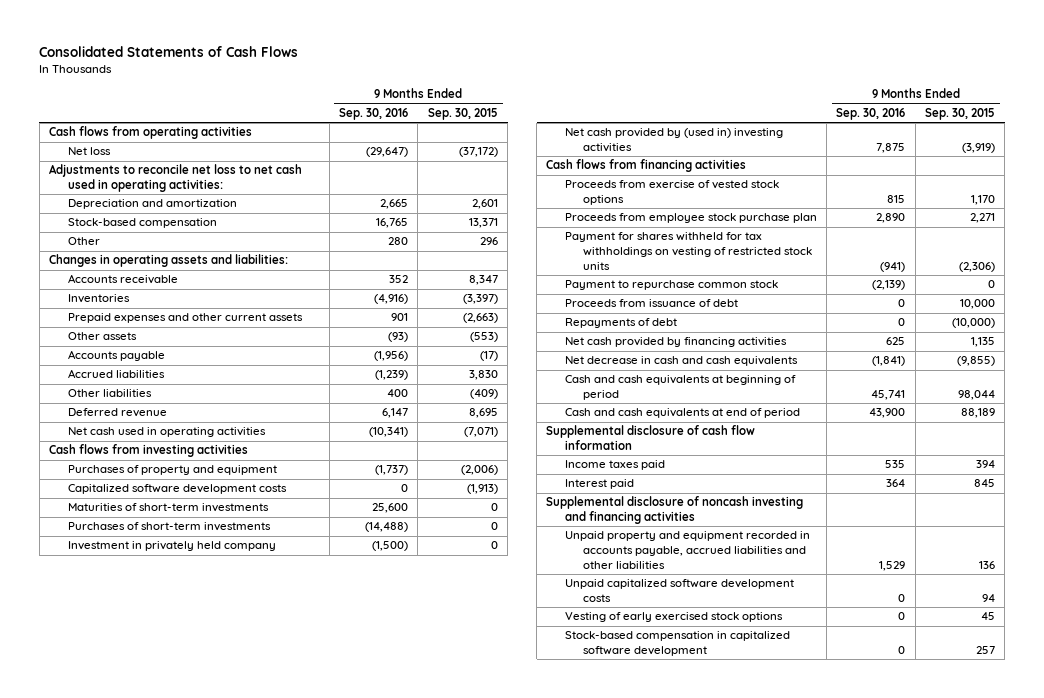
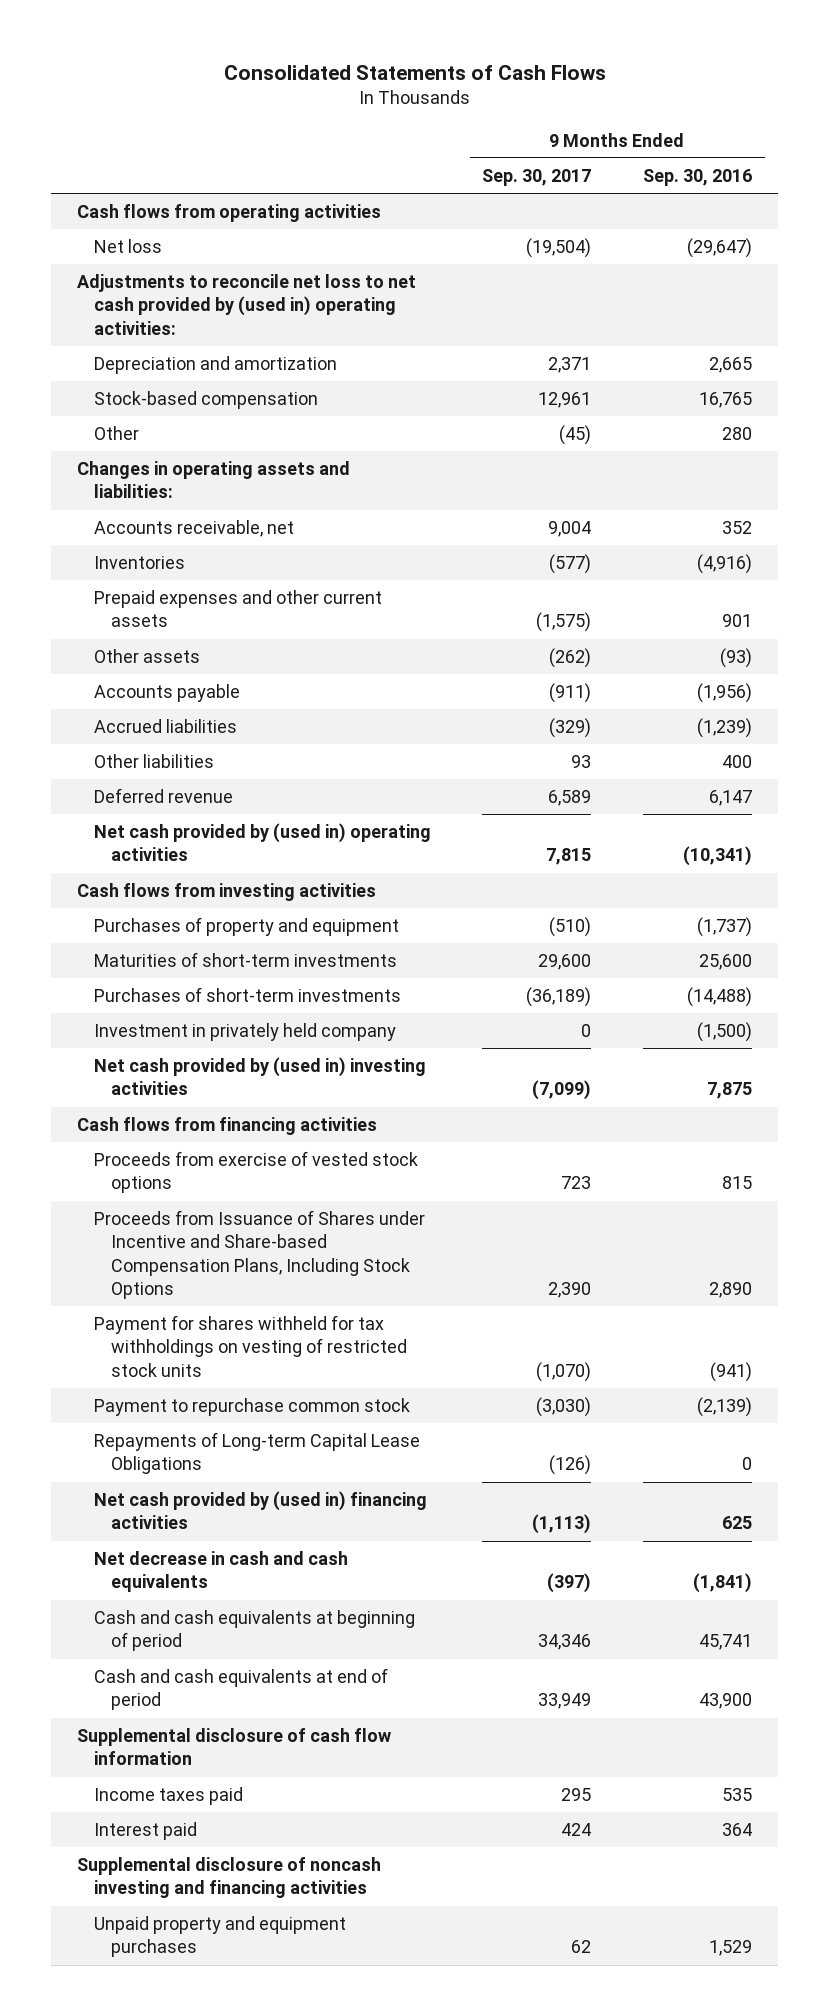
[427,107,498,120] Sep. 30, 2015 -> none
none -> [482,168,592,186] Sep. 30, 2017
[49,164,303,193] Adjustments to reconcile net loss to net cash used in operating activities: -> [77,274,417,335] Adjustments to reconcile net loss to net cash provided by (used in) operating activities:
[67,274,178,285] Accounts receivable -> [93,520,294,538] Accounts receivable, net
[67,427,266,438] Net cash used in operating activities -> [93,823,431,862] Net cash provided by (used in) operating activities
[67,484,287,495] Capitalized software development costs -> none
[564,213,817,224] Proceeds from employee stock purchase plan -> [93,1210,425,1300] Proceeds from Issuance of Shares under Incentive and Share-based Compensation Plans, Including Stock Options
[564,299,738,308] Proceeds from issuance of debt -> none
[564,318,677,329] Repayments of debt -> none
none -> [93,1432,420,1475] Repayments of Long-term Capital Lease Obligations
[564,337,787,348] Net cash provided by financing activities -> [93,1491,427,1530] Net cash provided by (used in) financing activities
[564,579,794,603] Unpaid capitalized software development costs -> none
[564,612,783,623] Vesting of early exercised stock options -> none
[564,631,790,657] Stock-based compensation in capitalized software development -> none
[564,531,810,569] Unpaid property and equipment recorded in accounts payable, accrued liabilities and other liabilities -> [93,1916,346,1958] Unpaid property and equipment purchases

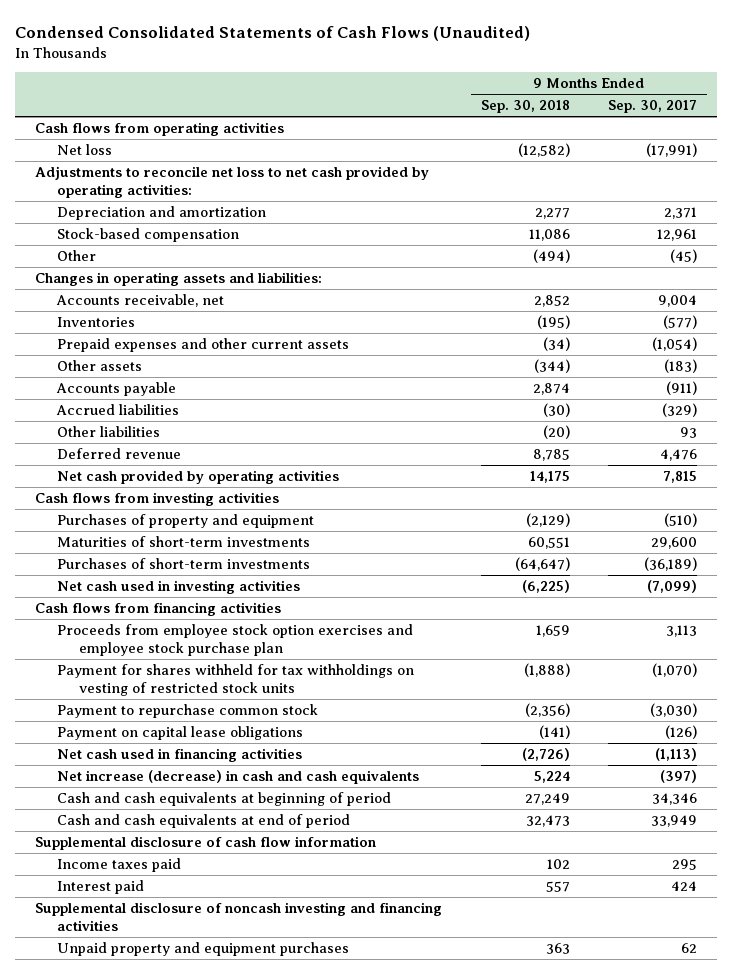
[223,64,606,80] Consolidated Statements of Cash Flows -> [15,25,531,41] Condensed Consolidated Statements of Cash Flows (Unaudited)
[642,168,752,186] Sep. 30, 2016 -> none
none -> [480,100,570,114] Sep. 30, 2018
[526,238,592,259] (19,504) -> [646,143,698,158] (17,991)
[77,274,417,335] Adjustments to reconcile net loss to net cash provided by (used in) operating activities: -> [34,166,429,198] Adjustments to reconcile net loss to net cash provided by operating activities:
[536,612,592,633] (1,575) -> [652,337,698,352] (1,054)
[549,648,592,669] (262) -> [664,359,698,374] (183)
[548,790,592,807] 6,589 -> [660,449,698,462] 4,476
[93,823,431,862] Net cash provided by (used in) operating activities -> [56,470,339,485] Net cash provided by operating activities
[93,1023,396,1042] Investment in privately held company -> none
[93,1057,426,1096] Net cash provided by (used in) investing activities -> [56,580,300,595] Net cash used in investing activities
[93,1151,418,1194] Proceeds from exercise of vested stock options -> none
[93,1210,425,1300] Proceeds from Issuance of Shares under Incentive and Share-based Compensation Plans, Including Stock Options -> [56,624,413,656] Proceeds from employee stock option exercises and employee stock purchase plan
[548,1282,592,1299] 2,390 -> [666,625,698,638] 3,113
[93,1432,420,1475] Repayments of Long-term Capital Lease Obligations -> [56,726,303,741] Payment on capital lease obligations
[93,1491,427,1530] Net cash provided by (used in) financing activities -> [56,748,302,763] Net cash used in financing activities
[93,1551,348,1593] Net decrease in cash and cash equivalents -> [56,770,419,785] Net increase (decrease) in cash and cash equivalents

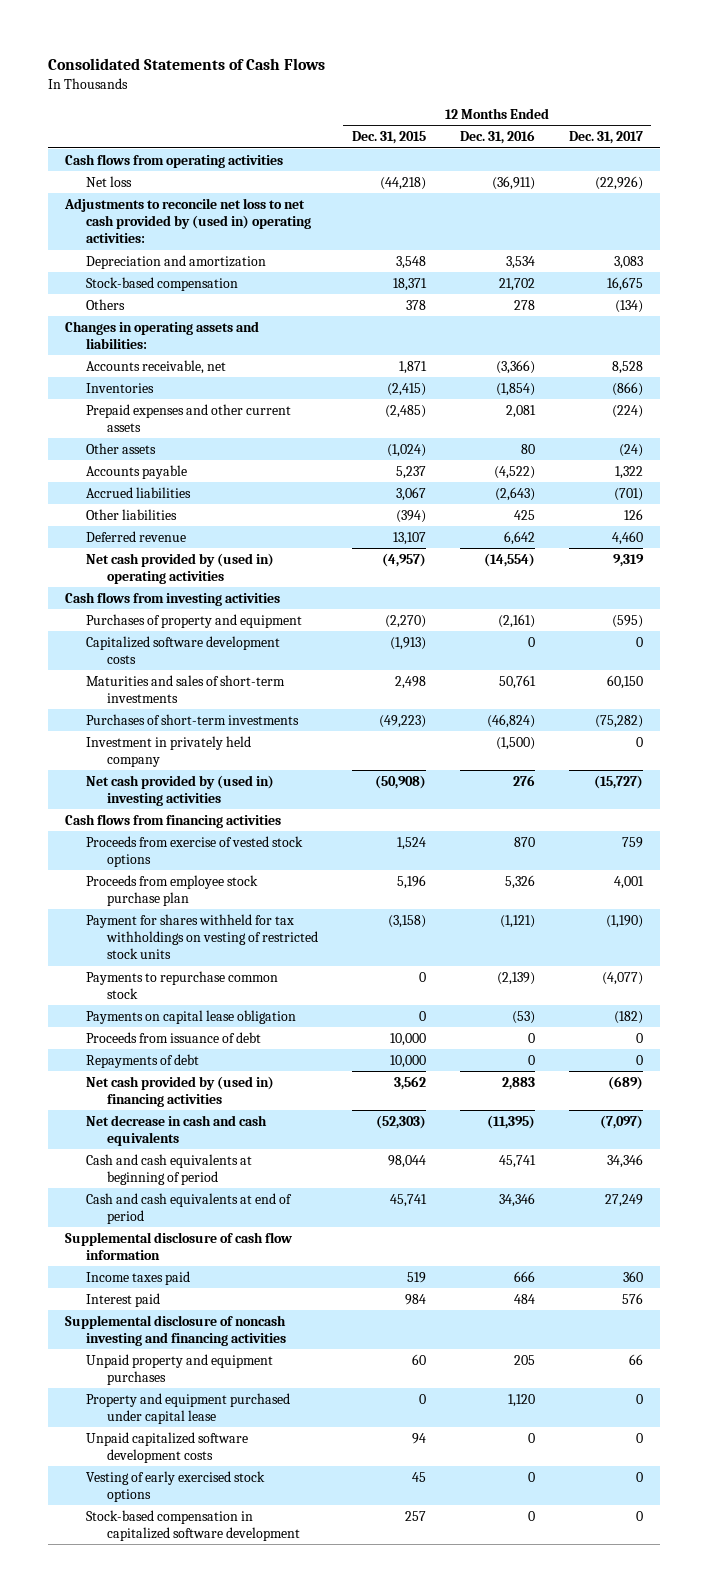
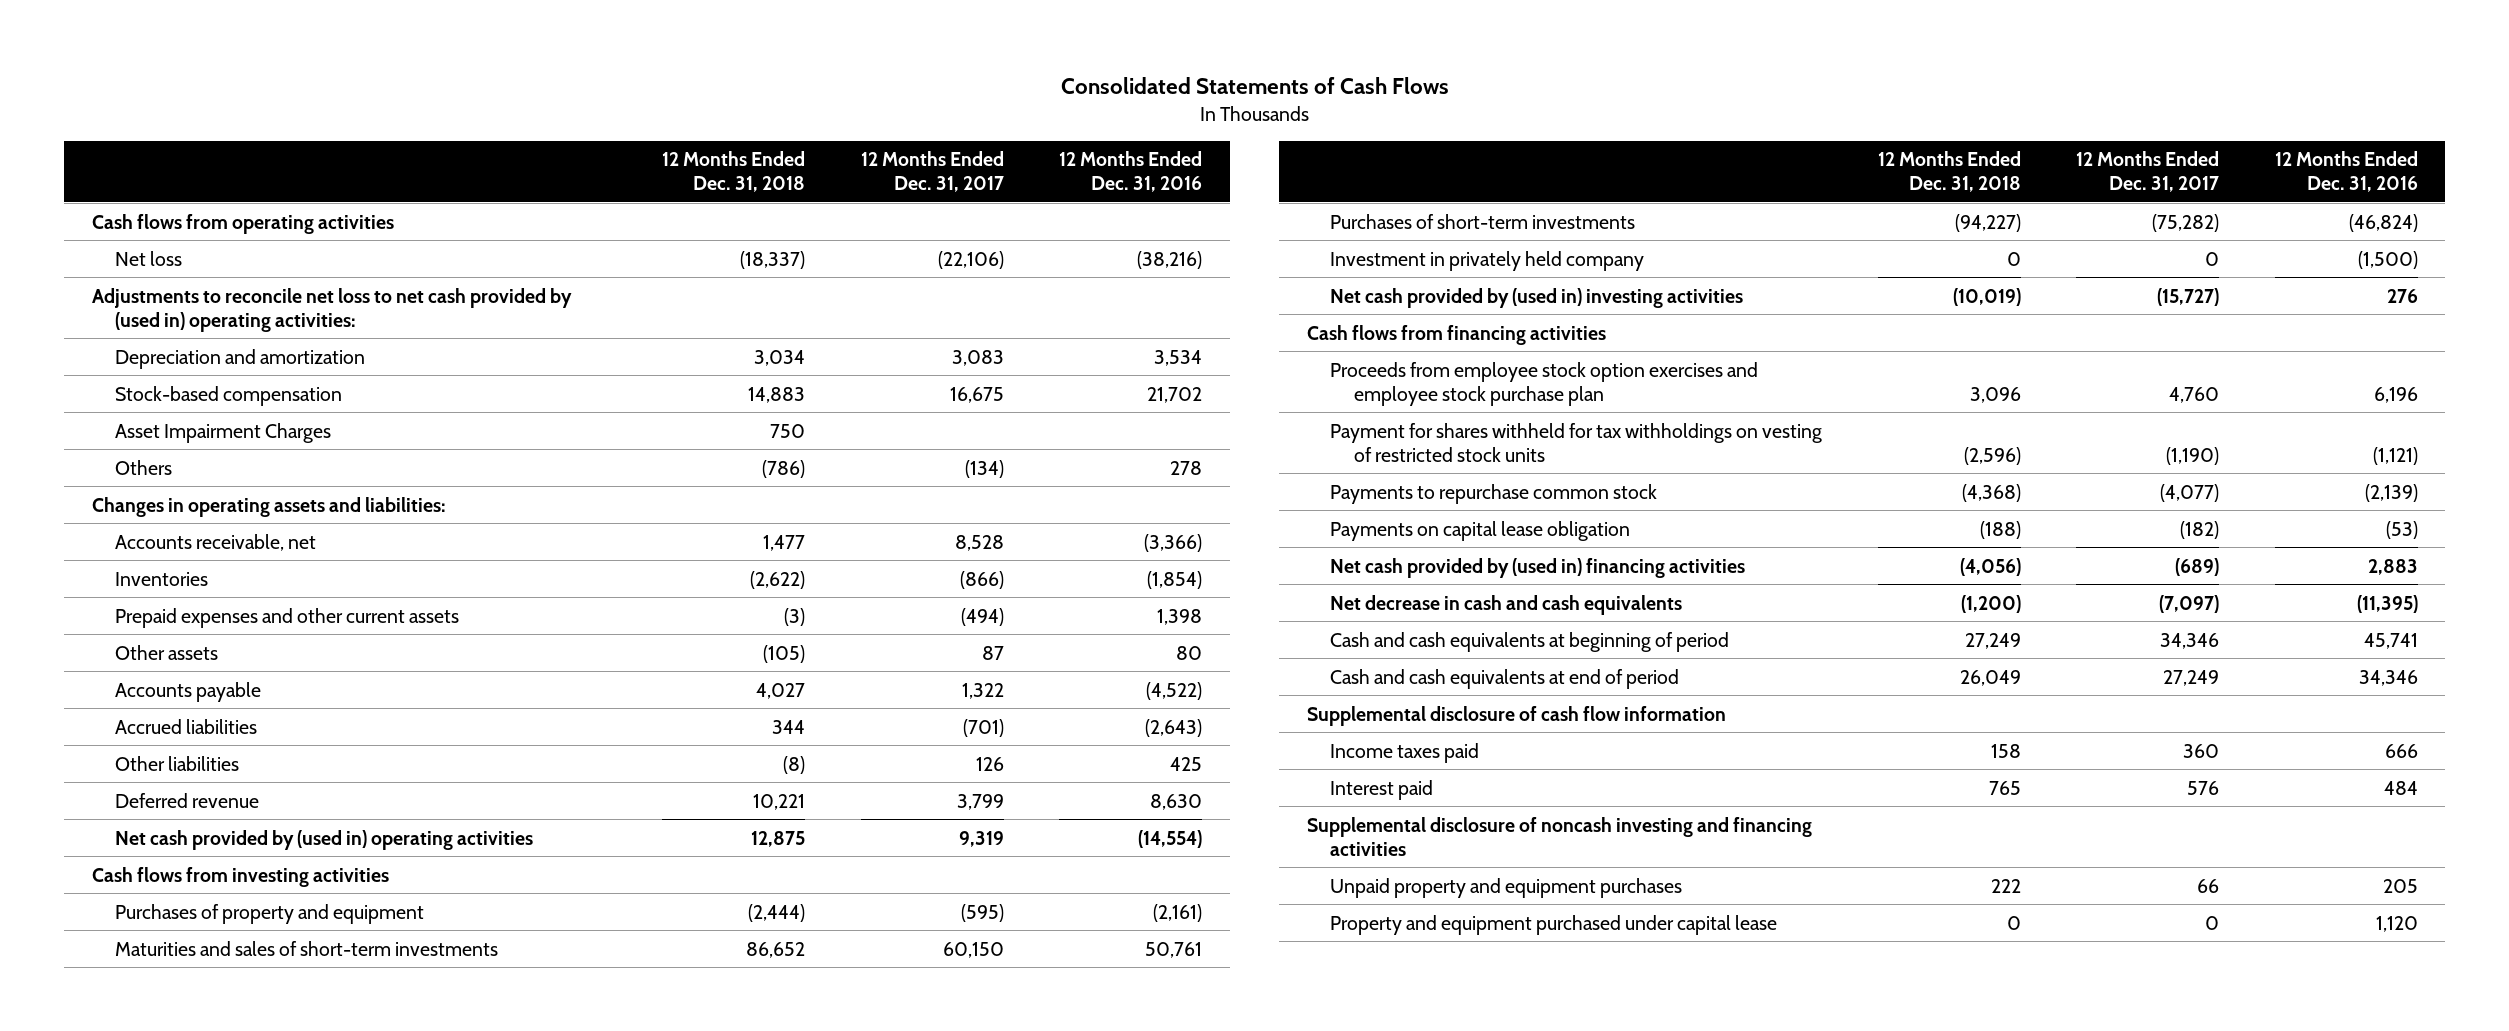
[351,131,426,145] Dec. 31, 2015 -> none
none -> [662,151,806,193] 12 Months Ended Dec. 31, 2018
[491,175,535,190] (36,911) -> [1137,250,1203,269] (38,216)
[594,175,643,190] (22,926) -> [937,250,1004,269] (22,106)
none -> [114,422,331,443] Asset Impairment Charges
[505,404,536,418] 2,081 -> [1157,608,1203,625] 1,398
[611,404,643,418] (224) -> [960,607,1004,626] (494)
[618,443,643,457] (24) -> [981,645,1004,660] 87
[503,530,535,545] 6,642 -> [1150,793,1203,810] 8,630
[611,530,643,545] 4,460 -> [956,793,1004,810] 3,799
[85,635,280,665] Capitalized software development costs -> none
[85,835,303,868] Proceeds from exercise of vested stock options -> none
[85,874,258,907] Proceeds from employee stock purchase plan -> [1330,361,1759,406] Proceeds from employee stock option exercises and employee stock purchase plan
[504,874,535,889] 5,326 -> [2373,386,2418,403] 6,196
[613,875,644,889] 4,001 -> [2169,386,2220,403] 4,760
[85,1031,261,1043] Proceeds from issuance of debt -> none
[85,1053,199,1068] Repayments of debt -> none
[85,1431,248,1464] Unpaid capitalized software development costs -> none
[85,1470,265,1503] Vesting of early exercised stock options -> none
[85,1509,300,1542] Stock-based compensation in capitalized software development -> none

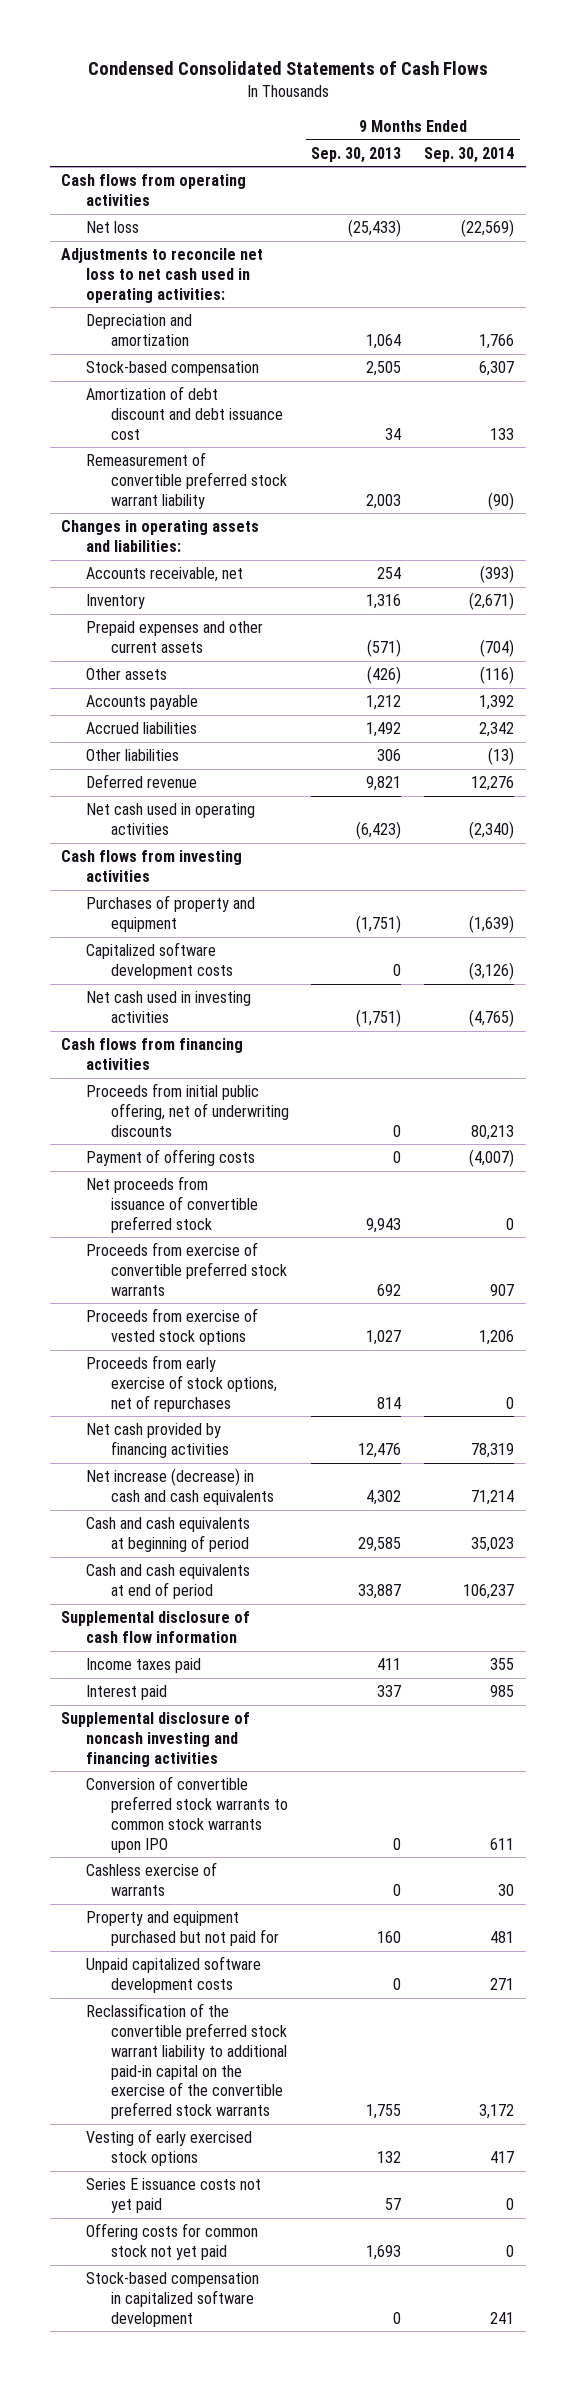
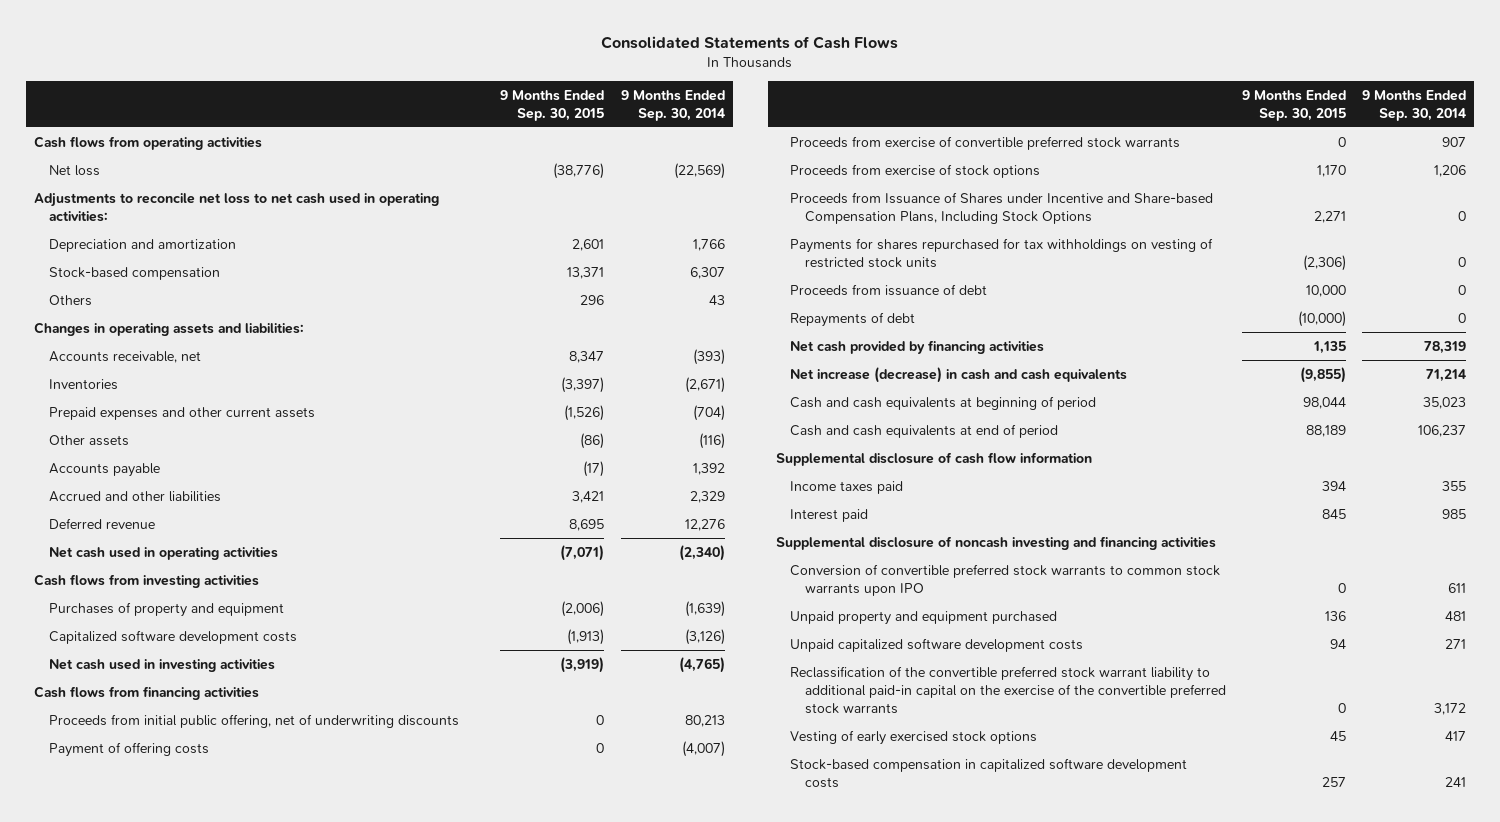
[87,61,488,76] Condensed Consolidated Statements of Cash Flows -> [601,35,899,49] Consolidated Statements of Cash Flows
[311,146,402,163] Sep. 30, 2013 -> none
none -> [500,89,605,121] 9 Months Ended Sep. 30, 2015
[85,386,283,440] Amortization of debt discount and debt issuance cost -> none
[85,452,287,509] Remeasurement of convertible preferred stock warrant liability -> none
none -> [48,294,92,306] Others
[85,594,145,610] Inventory -> [48,378,118,390] Inventories
[85,722,197,735] Accrued liabilities -> none
[85,749,179,762] Other liabilities -> [48,490,221,502] Accrued and other liabilities
[488,747,515,766] (13) -> [689,490,725,503] 2,329
[85,1176,258,1233] Net proceeds from issuance of convertible preferred stock -> none
[85,1355,277,1412] Proceeds from early exercise of stock options, net of repurchases -> none
[85,1308,258,1345] Proceeds from exercise of vested stock options -> [790,163,1041,178] Proceeds from exercise of stock options
none -> [790,191,1214,224] Proceeds from Issuance of Shares under Incentive and Share-based Compensation Plans, Including Stock Options
none -> [790,237,1214,268] Payments for shares repurchased for tax withholdings on vesting of restricted stock units
none -> [790,283,988,296] Proceeds from issuance of debt
none -> [790,311,916,327] Repayments of debt
[85,1862,217,1896] Cashless exercise of warrants -> none
[85,1911,279,1946] Property and equipment purchased but not paid for -> [790,610,1058,625] Unpaid property and equipment purchased
[85,2178,261,2213] Series E issuance costs not yet paid -> none
[85,2223,258,2260] Offering costs for common stock not yet paid -> none
[85,2272,259,2327] Stock-based compensation in capitalized software development -> [790,757,1188,788] Stock-based compensation in capitalized software development costs

